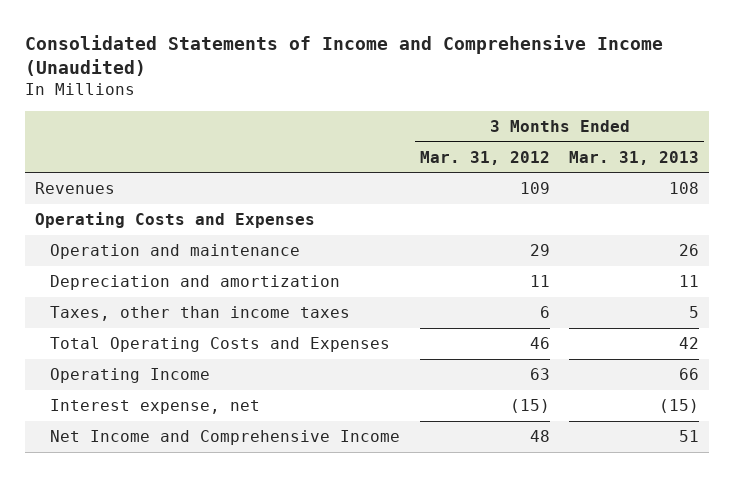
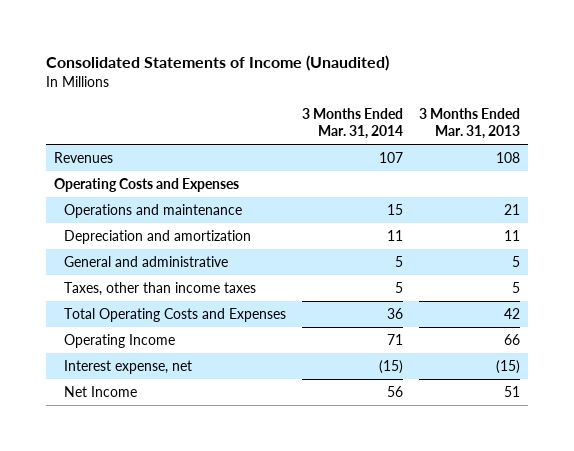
[25,34,664,77] Consolidated Statements of Income and Comprehensive Income (Unaudited) -> [46,54,390,71] Consolidated Statements of Income (Unaudited)
[419,150,550,165] Mar. 31, 2012 -> none
none -> [301,107,403,139] 3 Months Ended Mar. 31, 2014
[50,244,301,260] Operation and maintenance -> [63,204,242,219] Operations and maintenance
[679,244,700,257] 26 -> [503,204,520,216] 21
none -> [63,256,228,268] General and administrative
[50,430,401,446] Net Income and Comprehensive Income -> [63,386,137,398] Net Income

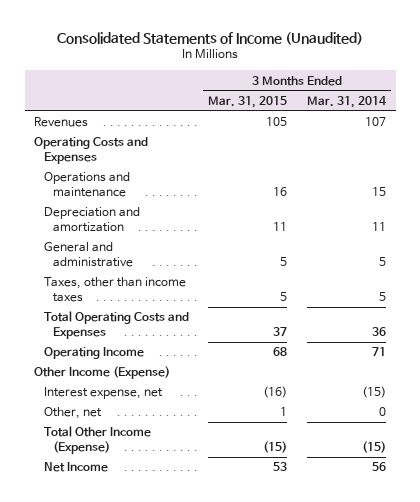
[418,107,520,139] 3 Months Ended Mar. 31, 2013 -> none
none -> [208,95,288,108] Mar. 31, 2015
none -> [34,366,171,380] Other Income (Expense)
none -> [43,407,102,420] Other, net
none -> [43,426,151,454] Total Other Income (Expense)

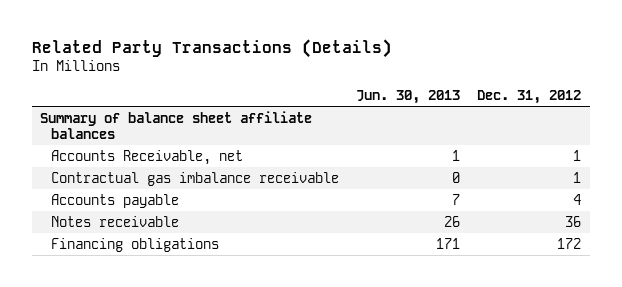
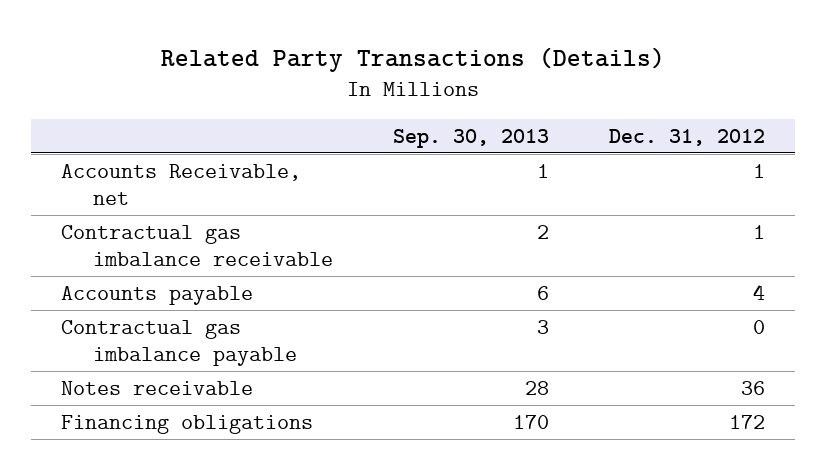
[356,90,461,105] Jun. 30, 2013 -> none
none -> [392,128,549,148] Sep. 30, 2013
[40,110,313,139] Summary of balance sheet affiliate balances -> none
none -> [61,320,297,366] Contractual gas imbalance payable

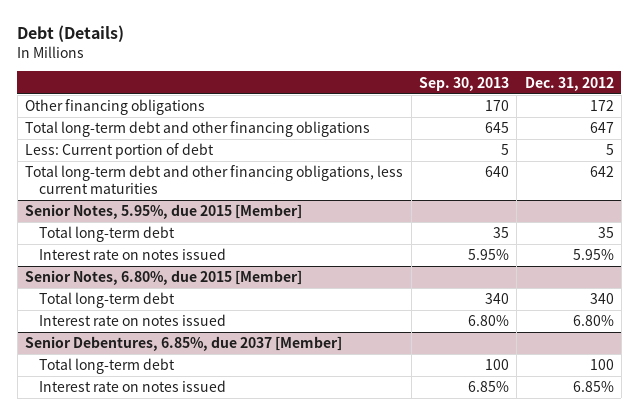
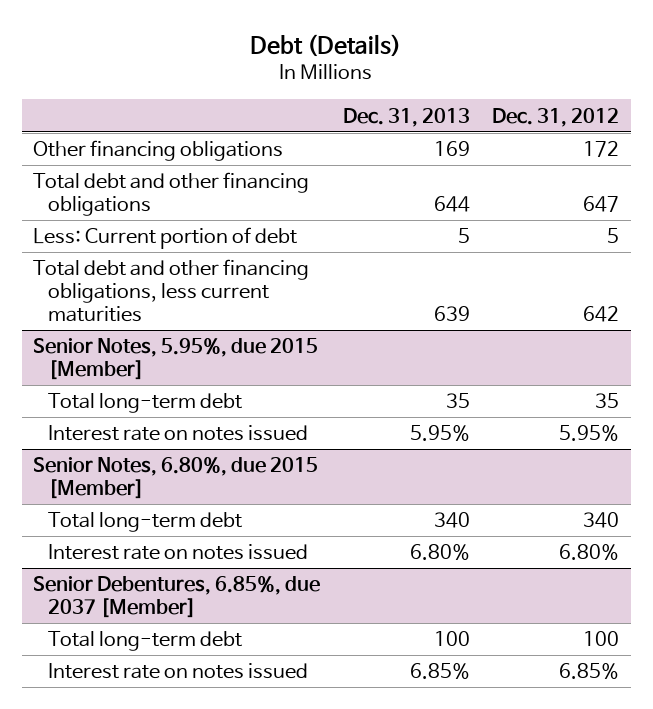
[418,76,509,91] Sep. 30, 2013 -> none
none -> [342,107,470,127] Dec. 31, 2013
[25,121,371,138] Total long-term debt and other financing obligations -> [33,172,310,217] Total debt and other financing obligations
[25,165,404,195] Total long-term debt and other financing obligations, less current maturities -> [33,259,310,322] Total debt and other financing obligations, less current maturities

